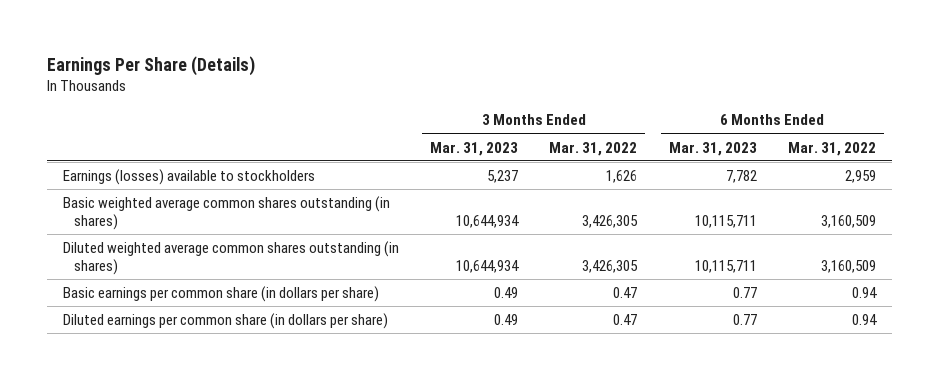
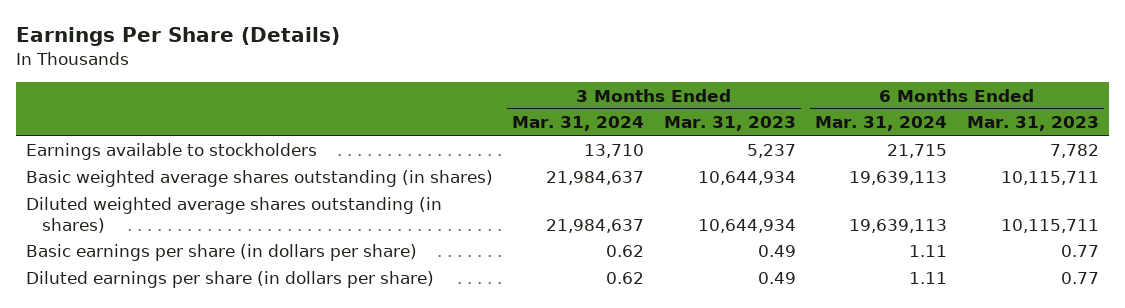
[549,141,638,156] Mar. 31, 2022 -> none
[788,141,877,156] Mar. 31, 2022 -> none
none -> [512,116,645,132] Mar. 31, 2024
none -> [815,116,948,132] Mar. 31, 2024
[62,169,315,186] Earnings (losses) available to stockholders -> [25,143,317,161] Earnings available to stockholders
[62,196,390,230] Basic weighted average common shares outstanding (in shares) -> [25,170,493,188] Basic weighted average shares outstanding (in shares)
[62,241,399,275] Diluted weighted average common shares outstanding (in shares) -> [25,197,442,234] Diluted weighted average shares outstanding (in shares)
[62,286,379,303] Basic earnings per common share (in dollars per share) -> [25,244,417,262] Basic earnings per share (in dollars per share)
[62,313,388,330] Diluted earnings per common share (in dollars per share) -> [25,271,434,289] Diluted earnings per share (in dollars per share)

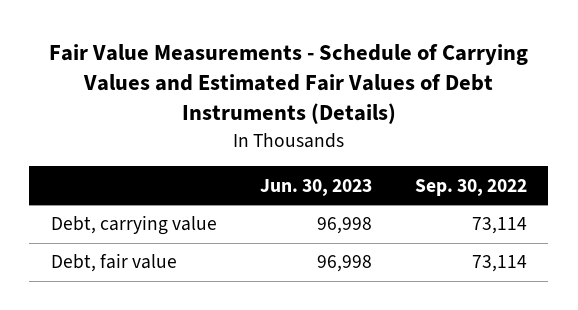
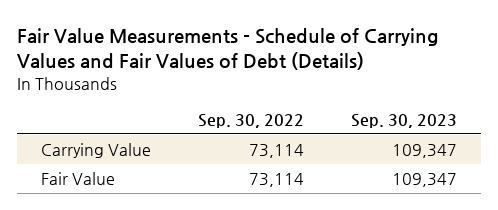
[48,43,528,125] Fair Value Measurements - Schedule of Carrying Values and Estimated Fair Values of Debt Instruments (Details) -> [17,28,440,71] Fair Value Measurements - Schedule of Carrying Values and Fair Values of Debt (Details)
[259,178,372,196] Jun. 30, 2023 -> none
none -> [351,114,458,129] Sep. 30, 2023
[50,215,217,236] Debt, carrying value -> [40,142,151,158] Carrying Value
[50,253,177,273] Debt, fair value -> [40,171,115,185] Fair Value

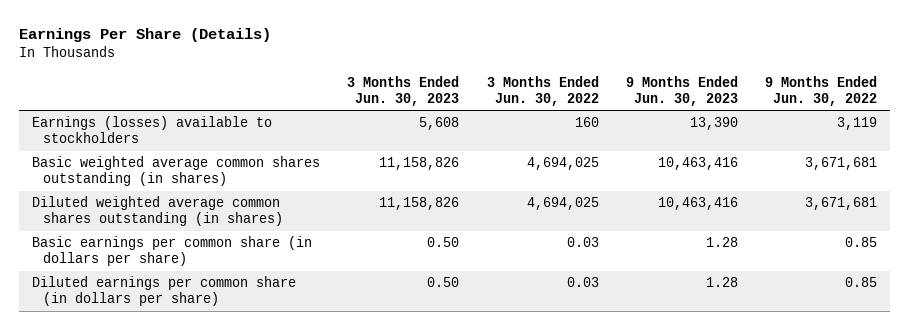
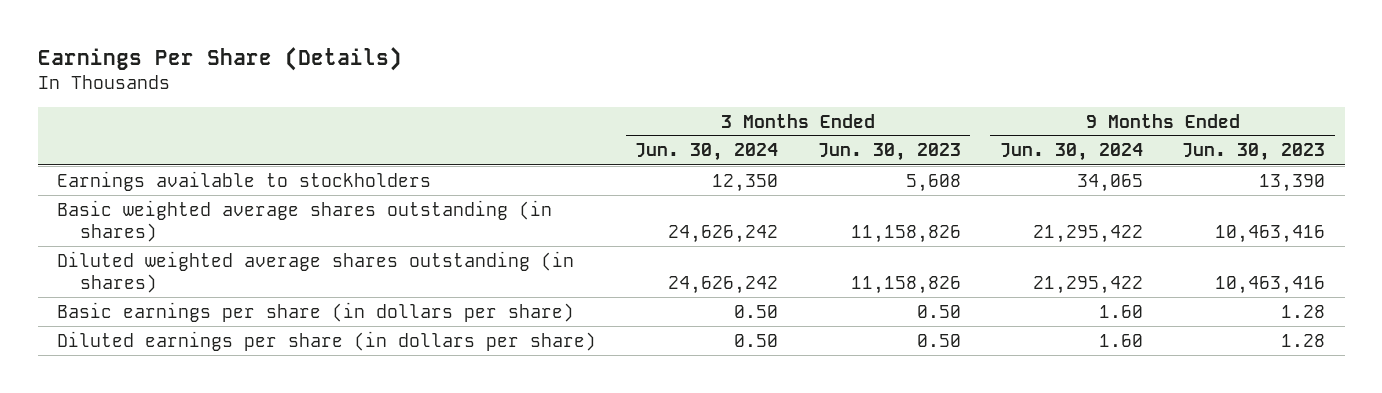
[486,75,599,106] 3 Months Ended Jun. 30, 2022 -> none
[764,75,877,106] 9 Months Ended Jun. 30, 2022 -> none
none -> [635,143,779,162] Jun. 30, 2024
none -> [999,143,1143,162] Jun. 30, 2024
[32,116,273,144] Earnings (losses) available to stockholders -> [57,170,432,191] Earnings available to stockholders
[32,156,321,187] Basic weighted average common shares outstanding (in shares) -> [57,199,553,243] Basic weighted average shares outstanding (in shares)
[32,196,283,227] Diluted weighted average common shares outstanding (in shares) -> [57,250,575,294] Diluted weighted average shares outstanding (in shares)
[32,236,313,267] Basic earnings per common share (in dollars per share) -> [57,301,575,322] Basic earnings per share (in dollars per share)
[32,276,297,307] Diluted earnings per common share (in dollars per share) -> [57,330,597,351] Diluted earnings per share (in dollars per share)

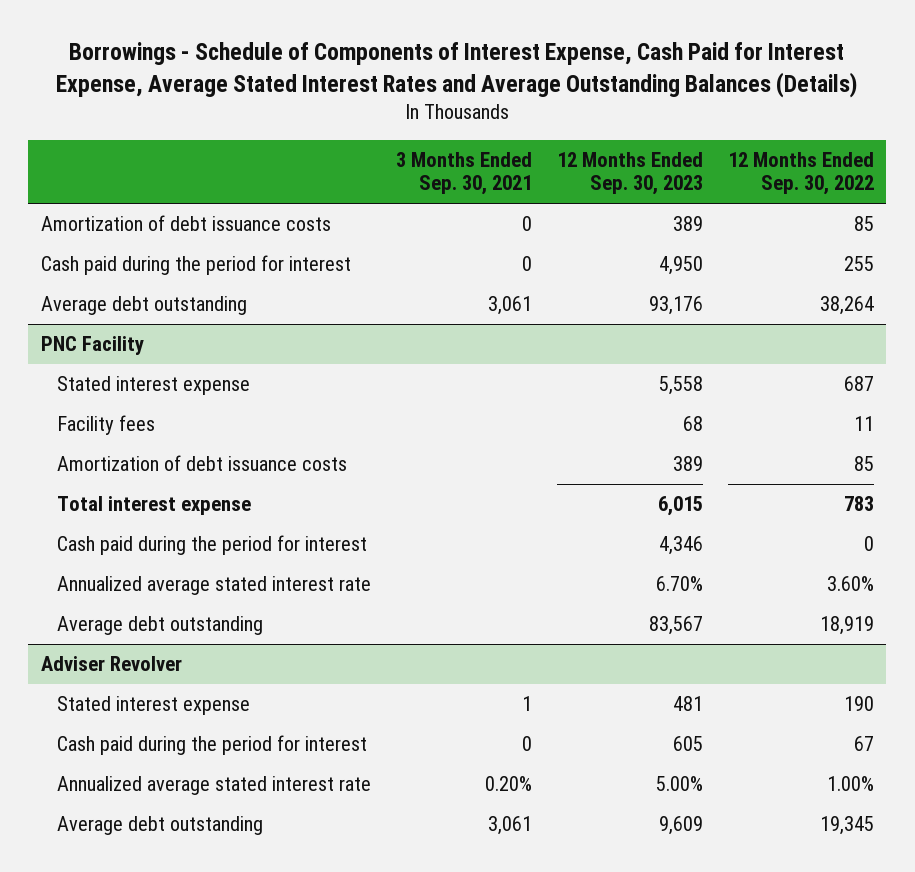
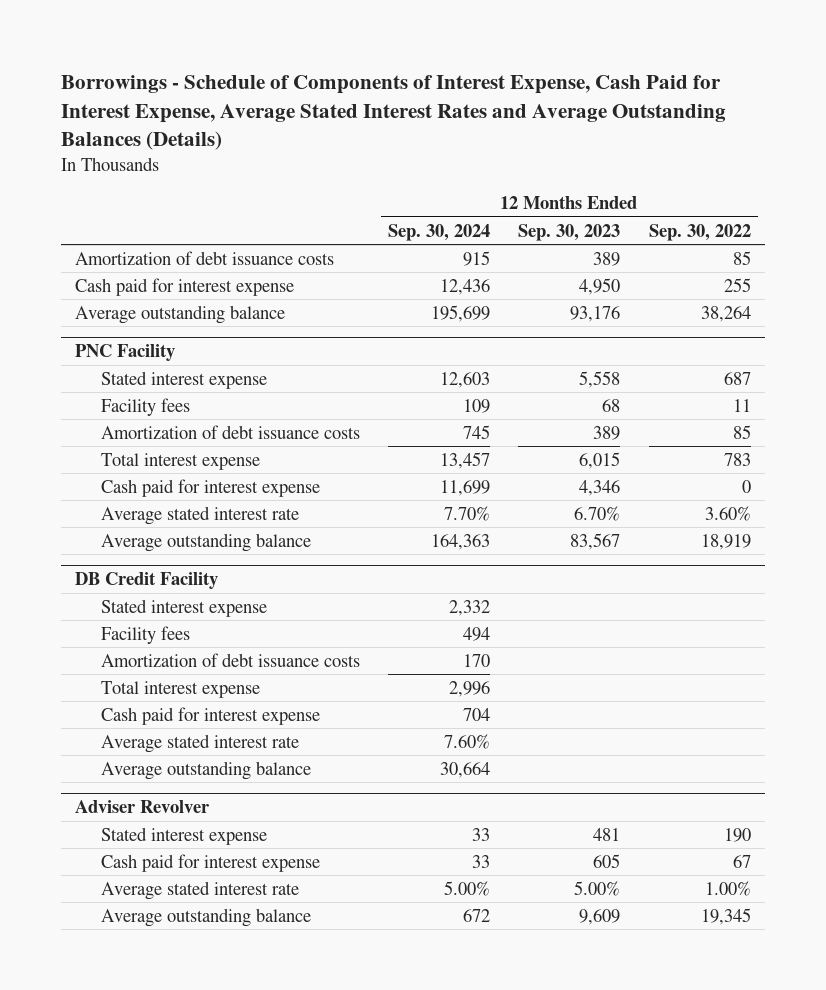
[396,151,533,196] 3 Months Ended Sep. 30, 2021 -> none
none -> [388,223,491,241] Sep. 30, 2024
[40,255,351,276] Cash paid during the period for interest -> [74,277,294,296] Cash paid for interest expense
[40,296,247,316] Average debt outstanding -> [74,304,285,324] Average outstanding balance
[57,535,368,556] Cash paid during the period for interest -> [100,478,320,497] Cash paid for interest expense
[57,576,372,596] Annualized average stated interest rate -> [100,505,299,525] Average stated interest rate
[57,616,264,636] Average debt outstanding -> [100,532,311,552] Average outstanding balance
none -> [74,572,218,590] DB Credit Facility
none -> [100,598,267,617] Stated interest expense
none -> [100,625,190,644] Facility fees
none -> [100,652,360,667] Amortization of debt issuance costs
none -> [100,680,260,698] Total interest expense
none -> [100,706,320,725] Cash paid for interest expense
none -> [100,733,299,753] Average stated interest rate
none -> [100,760,311,780] Average outstanding balance
[57,735,368,756] Cash paid during the period for interest -> [100,853,320,872] Cash paid for interest expense
[57,776,372,796] Annualized average stated interest rate -> [100,880,299,900] Average stated interest rate
[57,816,264,836] Average debt outstanding -> [100,907,311,927] Average outstanding balance

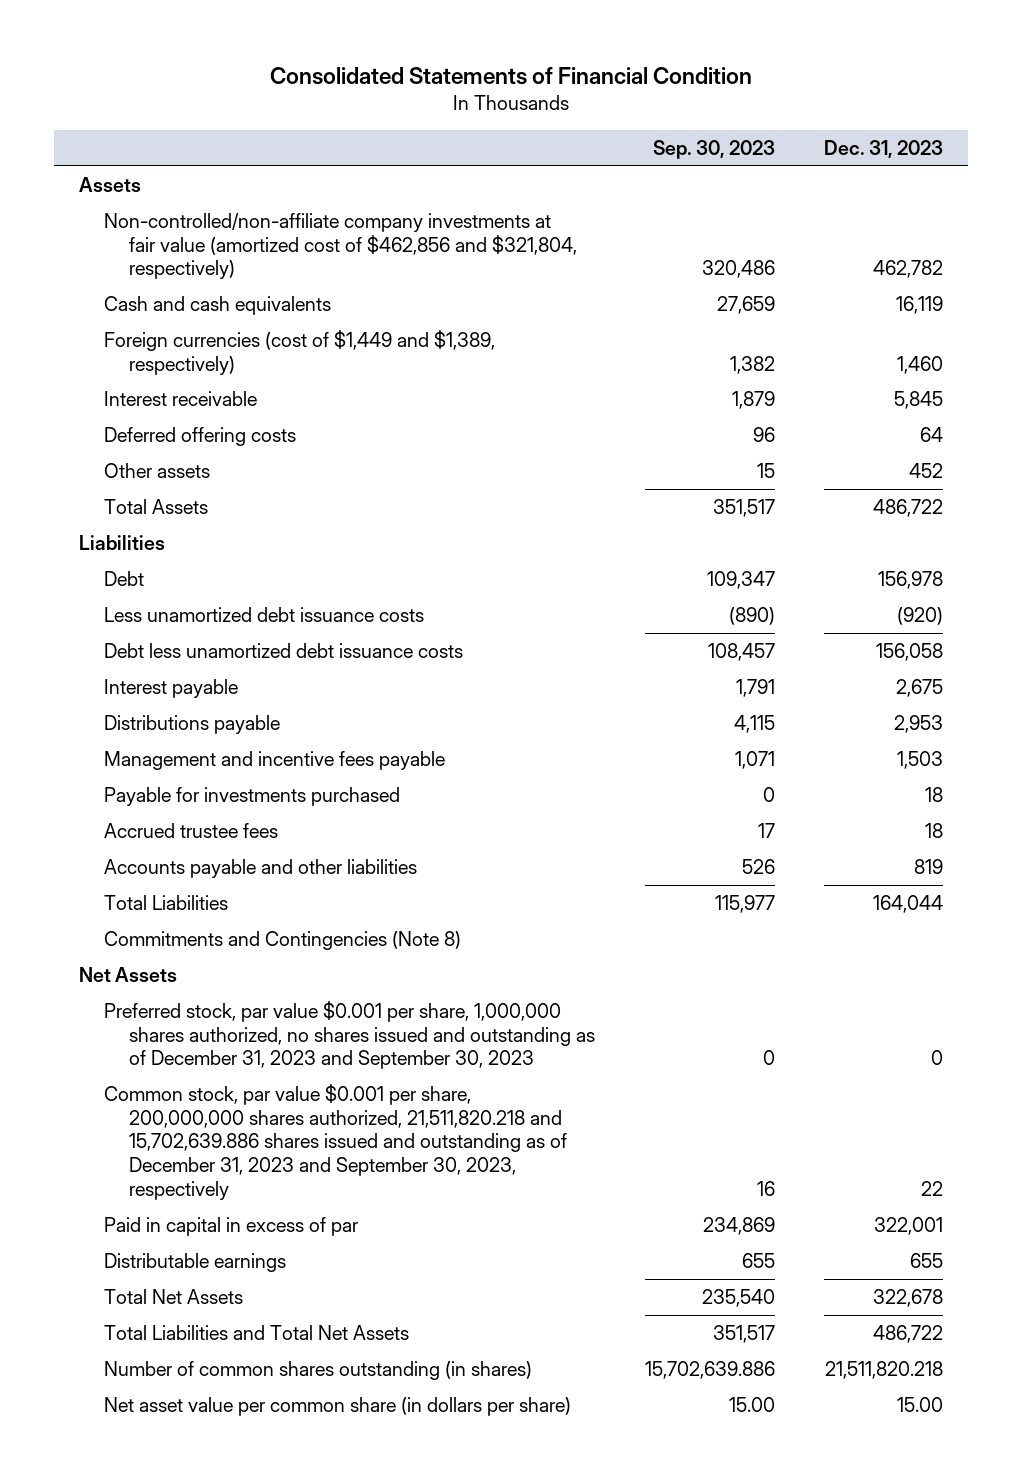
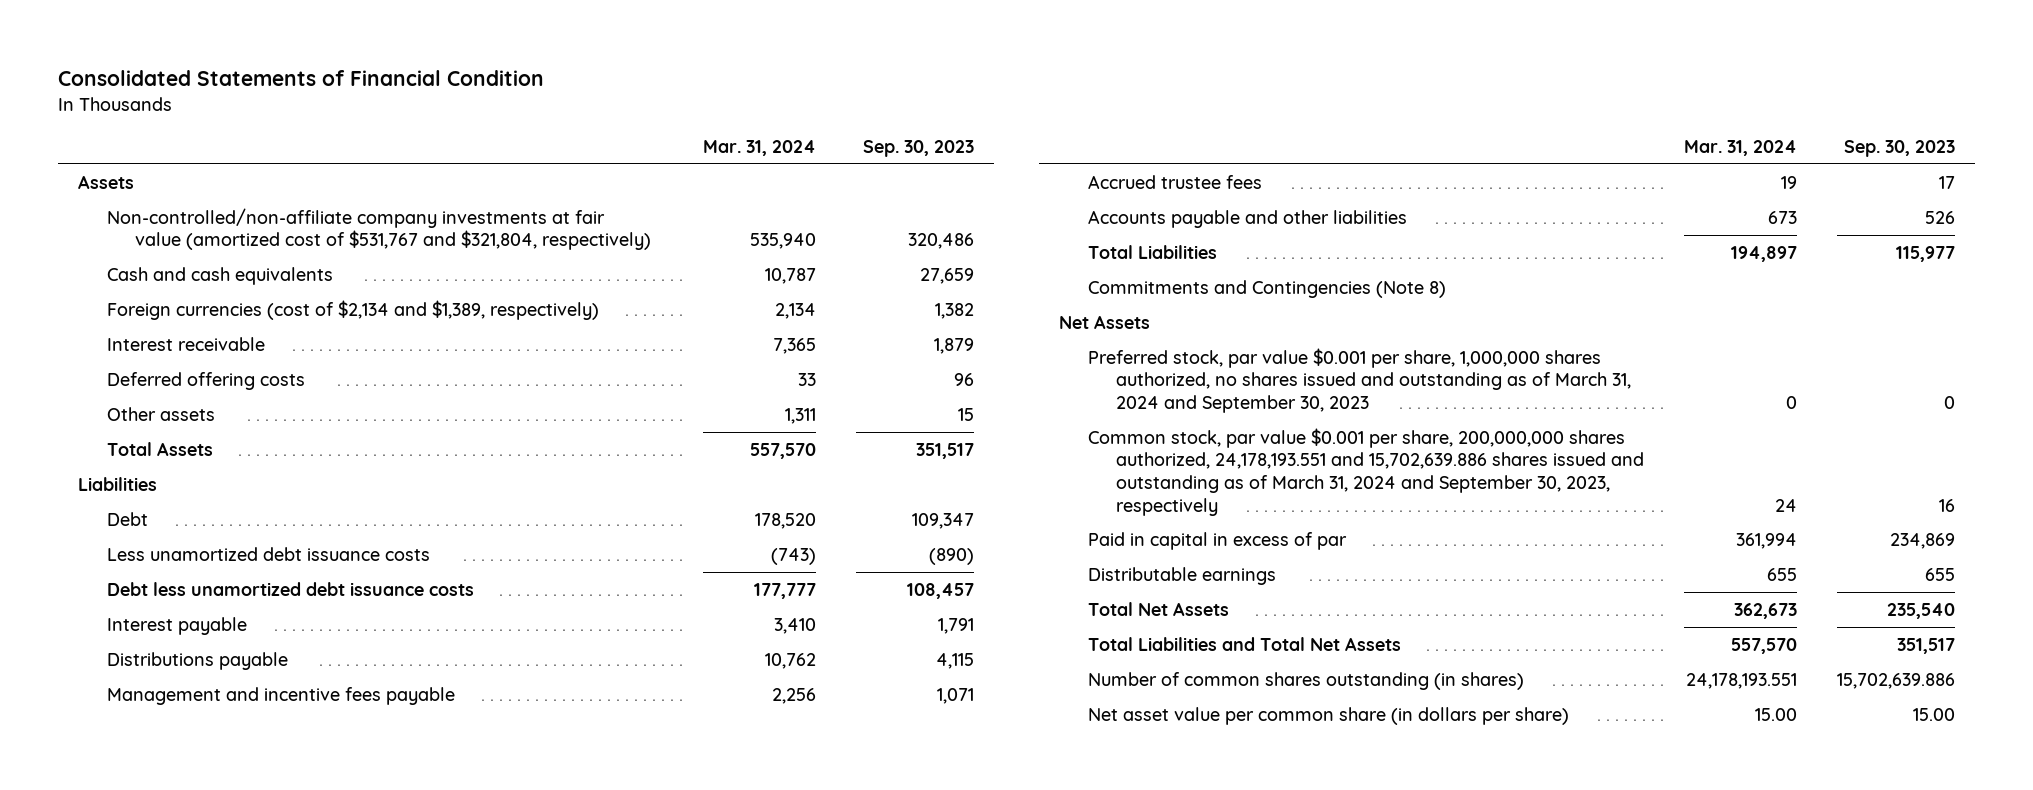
[824,139,944,158] Dec. 31, 2023 -> none
none -> [702,139,816,156] Mar. 31, 2024
[103,212,577,280] Non-controlled/non-affiliate company investments at fair value (amortized cost of $462,856 and $321,804, respectively) -> [106,207,651,251] Non-controlled/non-affiliate company investments at fair value (amortized cost of $531,767 and $321,804, respectively)
[103,329,495,375] Foreign currencies (cost of $1,449 and $1,389, respectively) -> [106,299,599,320] Foreign currencies (cost of $2,134 and $1,389, respectively)
[103,786,400,806] Payable for investments purchased -> none
[103,1000,595,1070] Preferred stock, par value $0.001 per share, 1,000,000 shares authorized, no shares issued and outstanding as of December 31, 2023 and September 30, 2023 -> [1087,347,1631,413] Preferred stock, par value $0.001 per share, 1,000,000 shares authorized, no shares issued and outstanding as of March 31, 2024 and September 30, 2023
[103,1083,567,1201] Common stock, par value $0.001 per share, 200,000,000 shares authorized, 21,511,820.218 and 15,702,639.886 shares issued and outstanding as of December 31, 2023 and September 30, 2023, respectively -> [1087,427,1644,516] Common stock, par value $0.001 per share, 200,000,000 shares authorized, 24,178,193.551 and 15,702,639.886 shares issued and outstanding as of March 31, 2024 and September 30, 2023, respectively

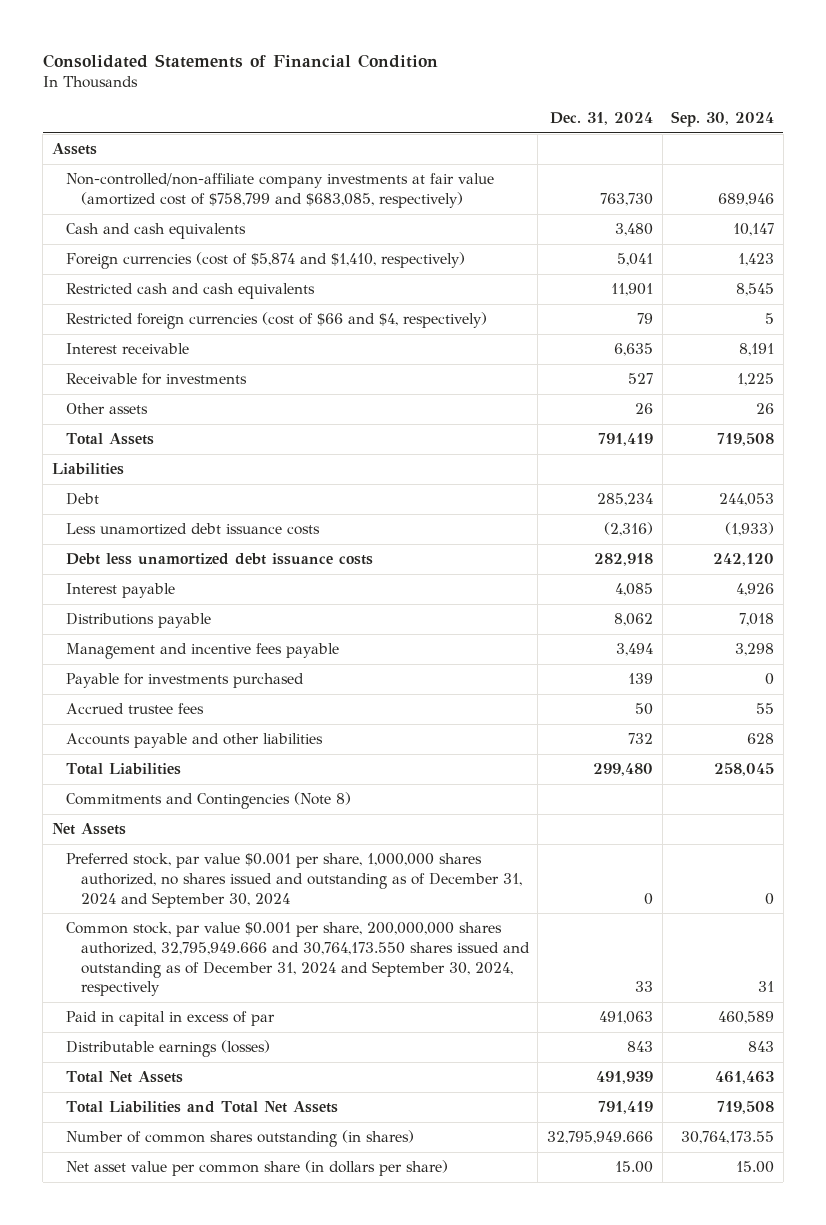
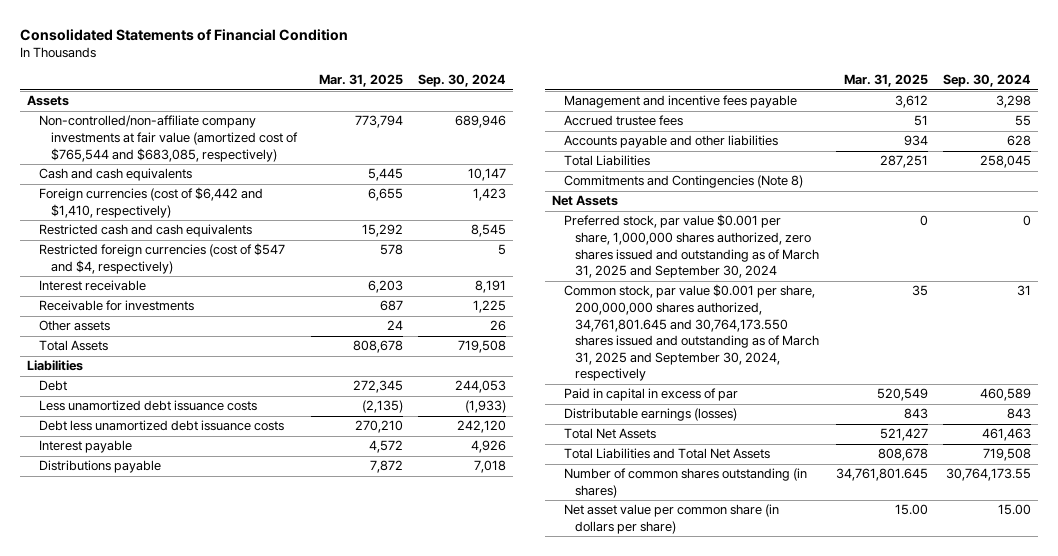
[550,112,654,126] Dec. 31, 2024 -> none
none -> [319,74,404,88] Mar. 31, 2025
[66,173,495,209] Non-controlled/non-affiliate company investments at fair value (amortized cost of $758,799 and $683,085, respectively) -> [38,115,298,162] Non-controlled/non-affiliate company investments at fair value (amortized cost of $765,544 and $683,085, respectively)
[66,252,466,270] Foreign currencies (cost of $5,874 and $1,410, respectively) -> [38,187,263,219] Foreign currencies (cost of $6,442 and $1,410, respectively)
[66,312,488,330] Restricted foreign currencies (cost of $66 and $4, respectively) -> [38,243,285,275] Restricted foreign currencies (cost of $547 and $4, respectively)
[66,673,305,689] Payable for investments purchased -> none
[66,853,522,908] Preferred stock, par value $0.001 per share, 1,000,000 shares authorized, no shares issued and outstanding as of December 31, 2024 and September 30, 2024 -> [563,214,820,279] Preferred stock, par value $0.001 per share, 1,000,000 shares authorized, zero shares issued and outstanding as of March 31, 2025 and September 30, 2024
[66,922,530,997] Common stock, par value $0.001 per share, 200,000,000 shares authorized, 32,795,949.666 and 30,764,173.550 shares issued and outstanding as of December 31, 2024 and September 30, 2024, respectively -> [563,284,820,382] Common stock, par value $0.001 per share, 200,000,000 shares authorized, 34,761,801.645 and 30,764,173.550 shares issued and outstanding as of March 31, 2025 and September 30, 2024, respectively

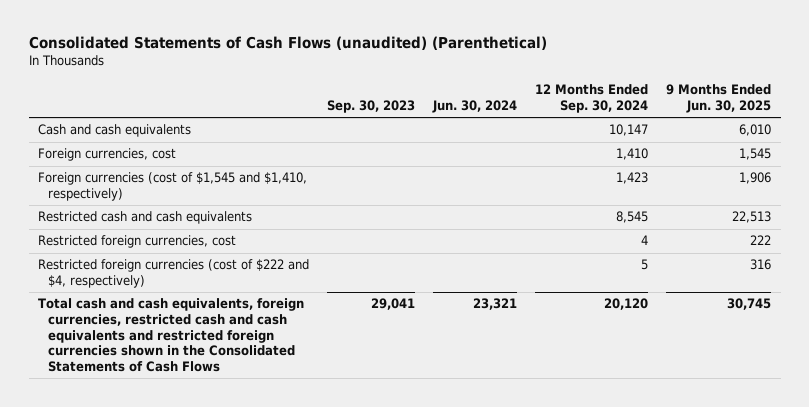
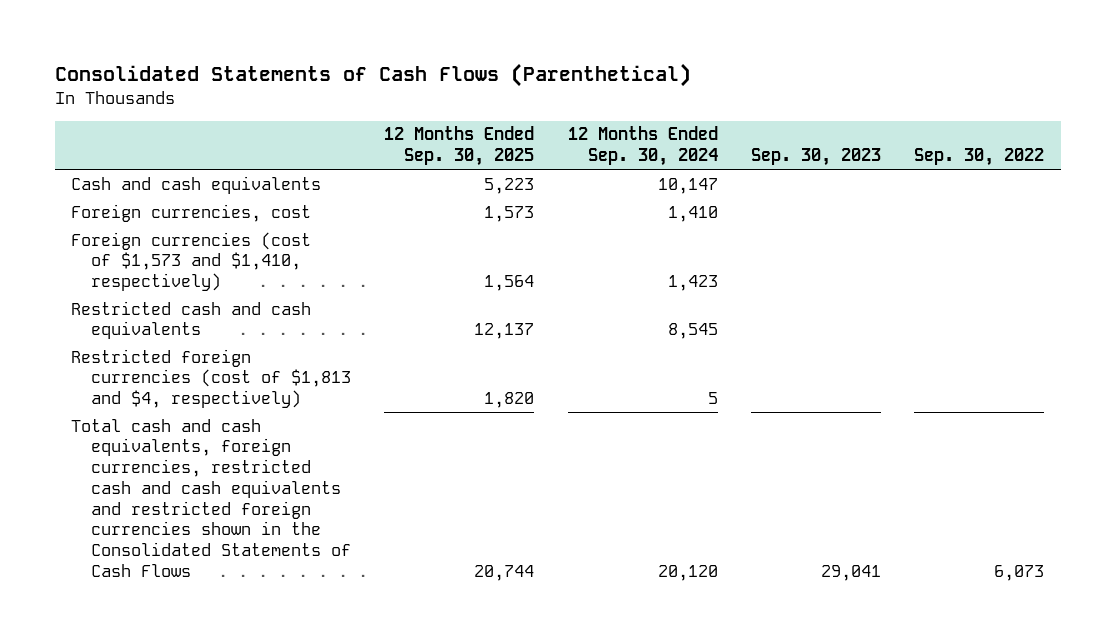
[28,36,547,51] Consolidated Statements of Cash Flows (unaudited) (Parenthetical) -> [54,62,691,87] Consolidated Statements of Cash Flows (Parenthetical)
[432,99,518,113] Jun. 30, 2024 -> none
[666,84,772,113] 9 Months Ended Jun. 30, 2025 -> none
none -> [384,126,535,167] 12 Months Ended Sep. 30, 2025
none -> [914,148,1045,167] Sep. 30, 2022
[37,172,307,202] Foreign currencies (cost of $1,545 and $1,410, respectively) -> [71,231,312,292] Foreign currencies (cost of $1,573 and $1,410, respectively)
[37,235,236,249] Restricted foreign currencies, cost -> none
[37,259,309,289] Restricted foreign currencies (cost of $222 and $4, respectively) -> [71,348,352,409] Restricted foreign currencies (cost of $1,813 and $4, respectively)

